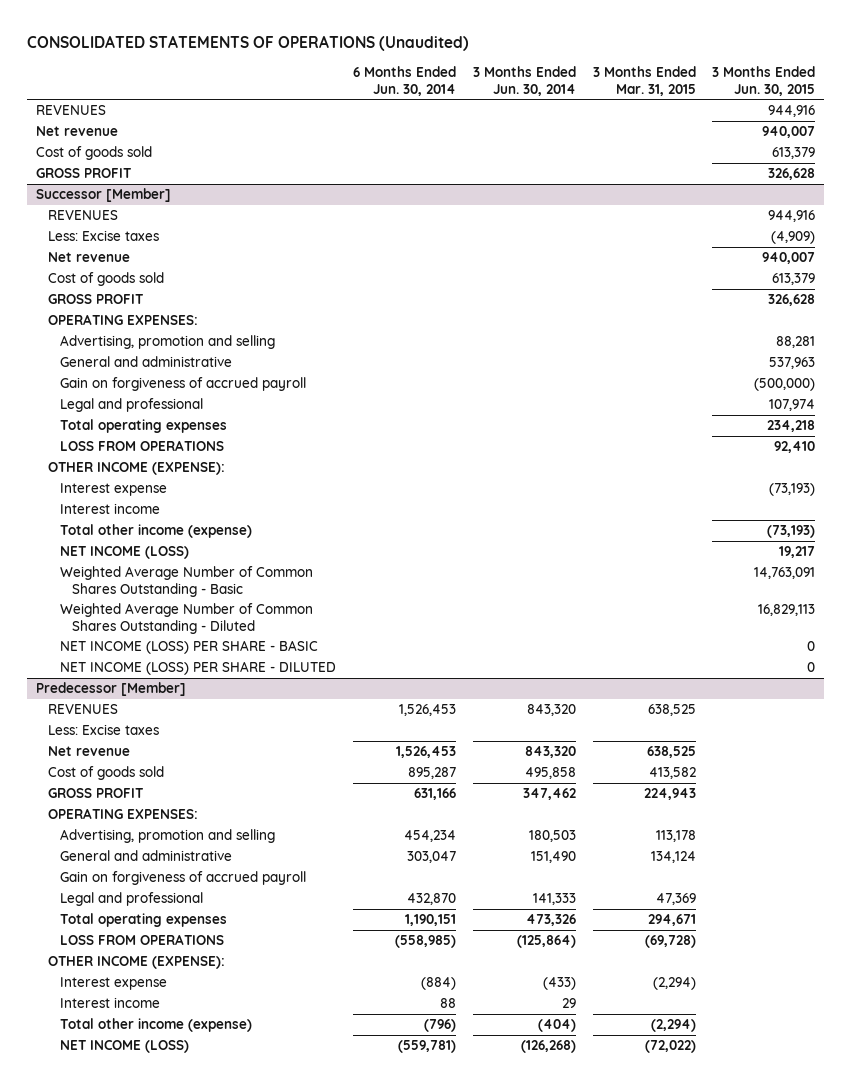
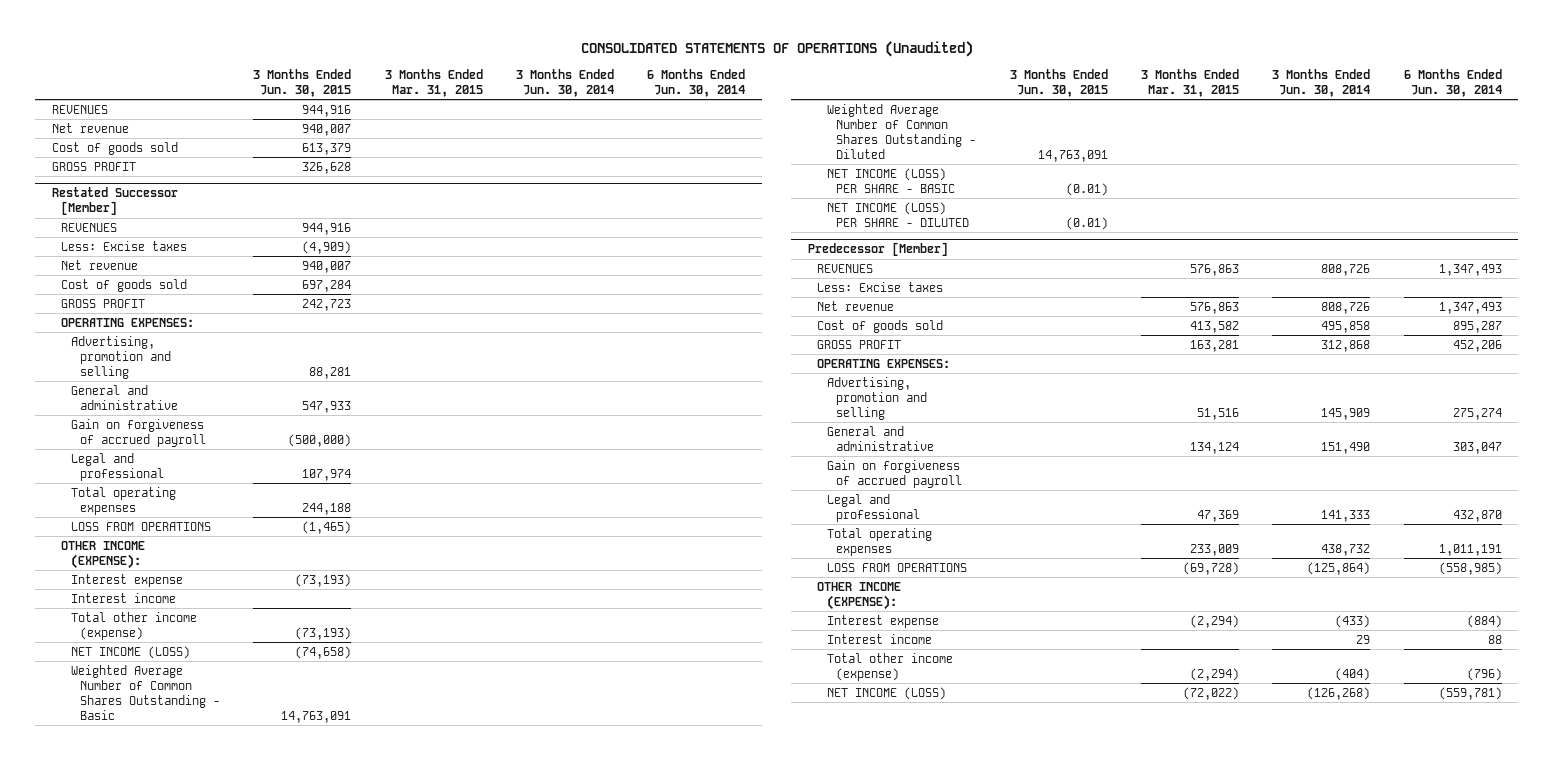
[35,188,171,203] Successor [Member] -> [51,187,178,216] Restated Successor [Member]
[772,273,816,286] 613,379 -> [302,279,352,292] 697,284
[768,294,816,307] 326,628 -> [302,298,352,311] 242,723
[769,357,816,370] 537,963 -> [302,400,352,413] 547,933
[767,420,816,433] 234,218 -> [302,502,352,515] 244,188
[774,441,816,454] 92,410 -> [302,520,352,534] (1,465)
[779,546,816,559] 19,217 -> [295,645,352,659] (74,658)
[758,604,816,617] 16,829,113 -> [1037,149,1108,162] 14,763,091
[807,641,816,652] 0 -> [1065,182,1108,196] (0.01)
[807,662,816,673] 0 -> [1065,216,1108,230] (0.01)
[398,704,456,717] 1,526,453 -> [1438,263,1502,276] 1,347,493
[526,704,576,717] 843,320 -> [1321,263,1371,276] 808,726
[647,704,696,717] 638,525 -> [1189,263,1239,276] 576,863
[395,746,456,759] 1,526,453 -> [1438,301,1502,314] 1,347,493
[524,746,576,759] 843,320 -> [1321,301,1371,314] 808,726
[646,746,696,759] 638,525 -> [1189,301,1239,314] 576,863
[413,788,456,801] 631,166 -> [1452,339,1502,352] 452,206
[522,788,576,801] 347,462 -> [1321,339,1371,352] 312,868
[643,788,696,801] 224,943 -> [1189,339,1239,352] 163,281
[403,830,456,843] 454,234 -> [1452,407,1502,420] 275,274
[528,830,576,843] 180,503 -> [1321,407,1371,420] 145,909
[655,830,696,843] 113,178 -> [1196,407,1239,420] 51,516
[404,914,456,927] 1,190,151 -> [1438,543,1502,556] 1,011,191
[525,914,576,927] 473,326 -> [1321,543,1371,556] 438,732
[647,914,696,927] 294,671 -> [1189,543,1239,556] 233,009

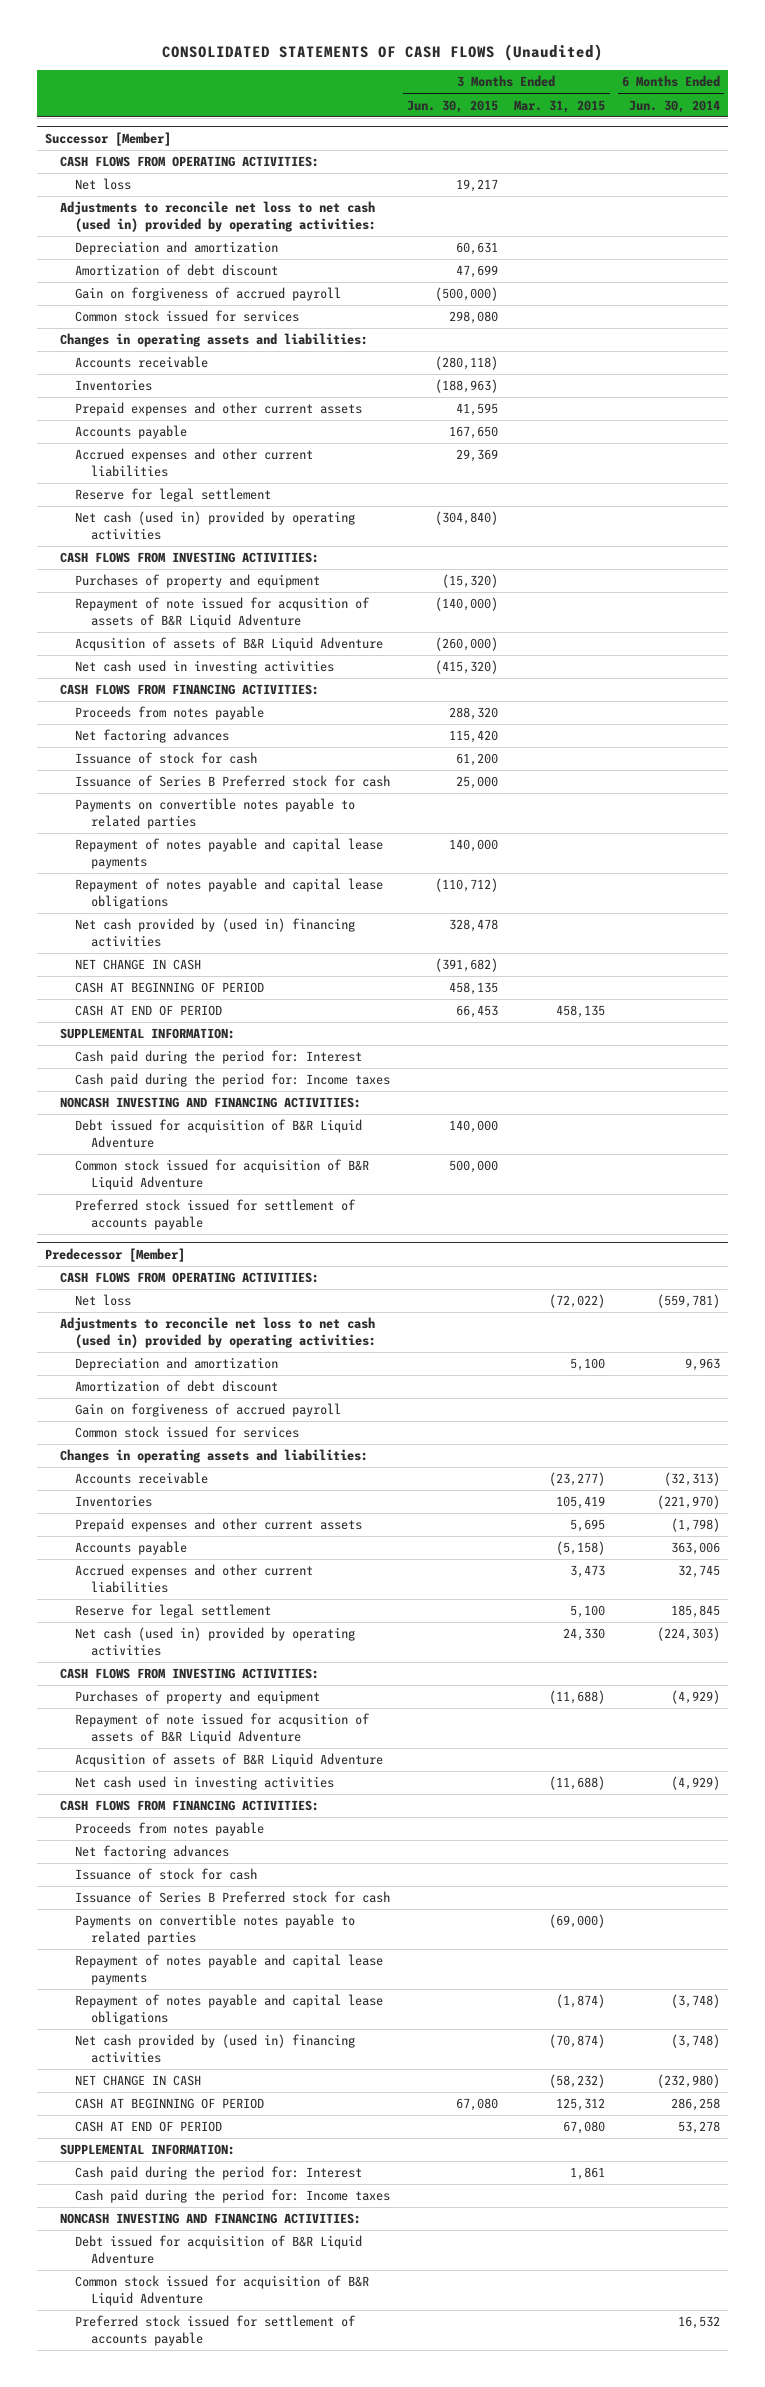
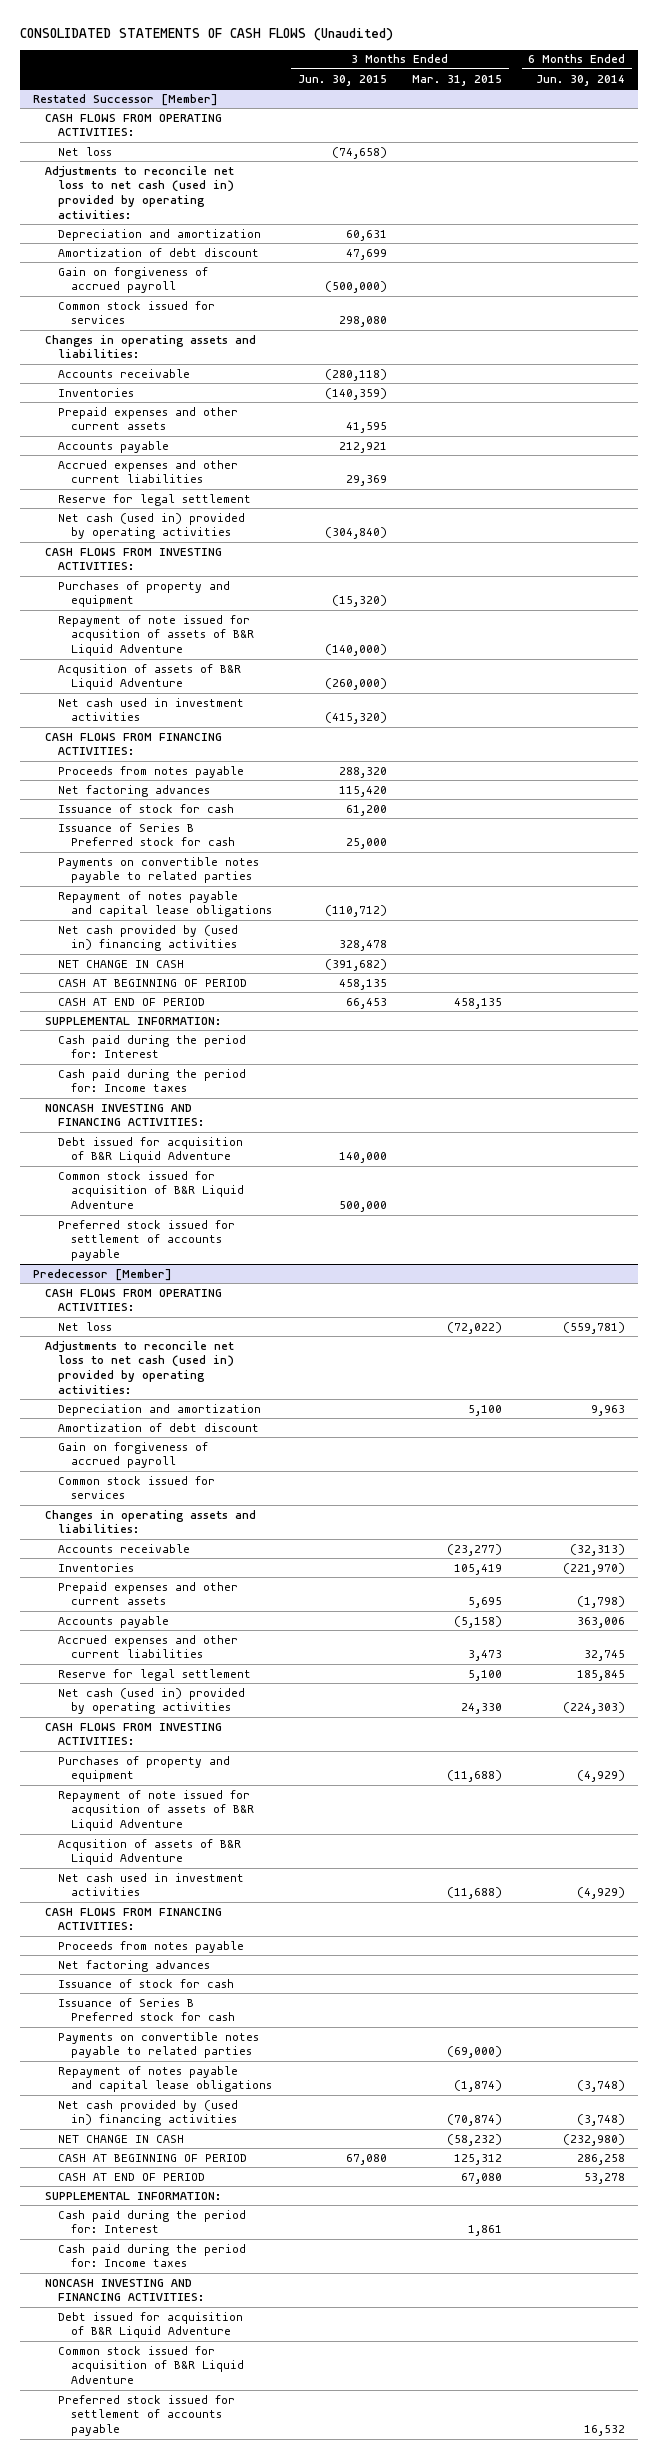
[45,131,172,146] Successor [Member] -> [32,93,218,106] Restated Successor [Member]
[455,179,498,193] 19,217 -> [331,146,387,159] (74,658)
[434,379,498,394] (188,963) -> [324,387,387,400] (140,359)
[448,426,498,440] 167,650 -> [338,441,387,453] 212,921
[75,660,335,675] Net cash used in investing activities -> [58,697,245,722] Net cash used in investment activities
[75,838,384,870] Repayment of notes payable and capital lease payments -> none
[75,1776,335,1791] Net cash used in investing activities -> [58,1872,245,1897] Net cash used in investment activities
[75,1954,384,1986] Repayment of notes payable and capital lease payments -> none

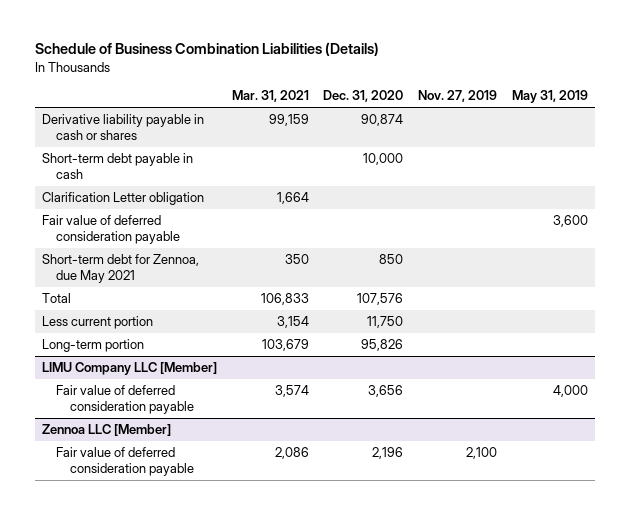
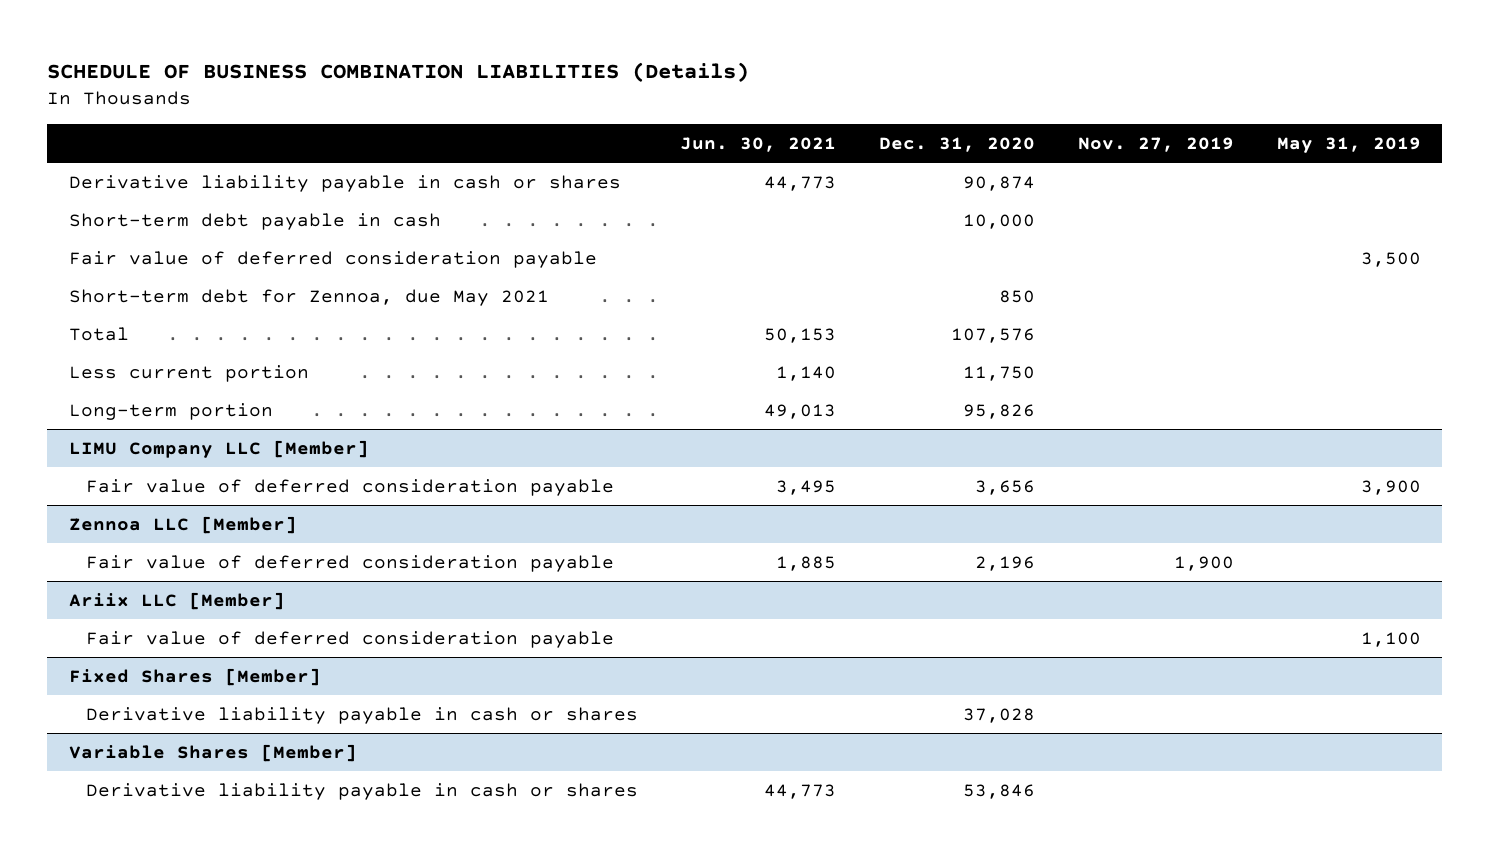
[34,42,379,57] Schedule of Business Combination Liabilities (Details) -> [47,61,750,82] SCHEDULE OF BUSINESS COMBINATION LIABILITIES (Details)
[231,90,309,103] Mar. 31, 2021 -> none
none -> [680,136,837,152] Jun. 30, 2021
[41,192,204,206] Clarification Letter obligation -> none
[552,215,588,228] 3,600 -> [1360,251,1421,267] 3,500
[552,385,588,398] 4,000 -> [1360,479,1421,495] 3,900
[466,447,498,460] 2,100 -> [1173,555,1234,571] 1,900
none -> [68,591,285,610] Ariix LLC [Member]
none -> [85,630,614,648] Fair value of deferred consideration payable
none -> [68,667,321,686] Fixed Shares [Member]
none -> [85,706,638,724] Derivative liability payable in cash or shares
none -> [68,743,357,762] Variable Shares [Member]
none -> [85,782,638,800] Derivative liability payable in cash or shares

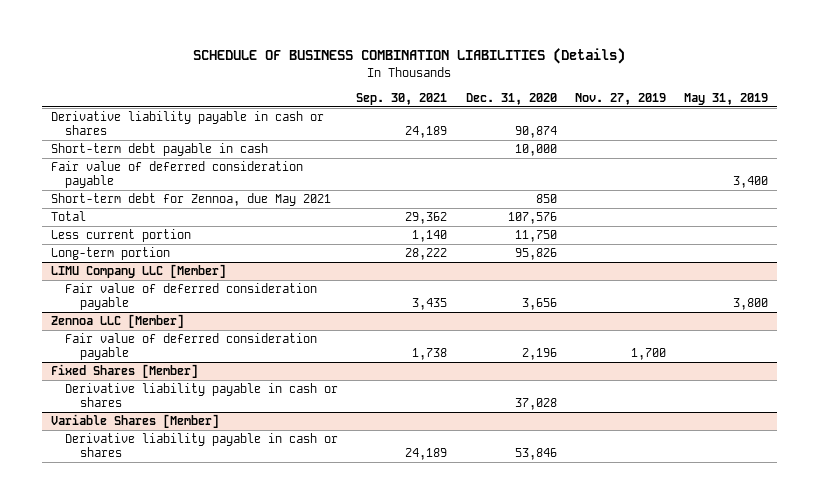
[680,136,837,152] Jun. 30, 2021 -> none
none -> [356,92,448,105] Sep. 30, 2021
[1360,251,1421,267] 3,500 -> [733,176,769,189] 3,400
[1360,479,1421,495] 3,900 -> [733,298,769,311] 3,800
[68,591,285,610] Ariix LLC [Member] -> none
[85,630,614,648] Fair value of deferred consideration payable -> none
[1173,555,1234,571] 1,900 -> [630,348,666,361] 1,700

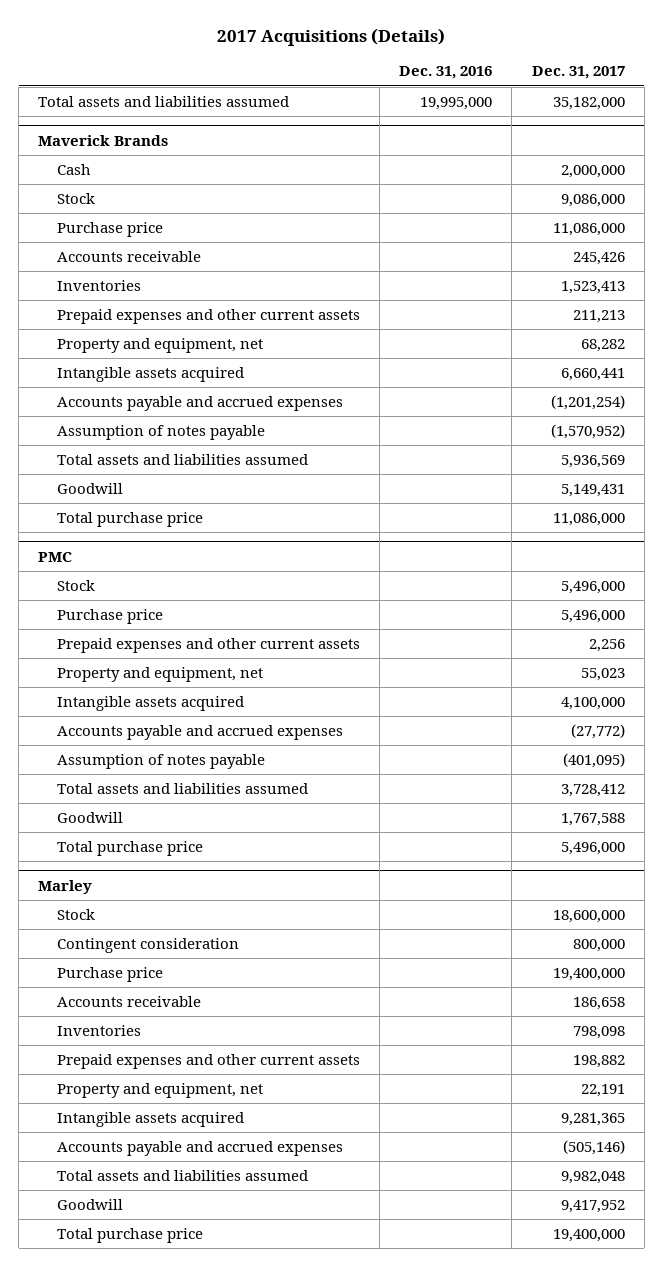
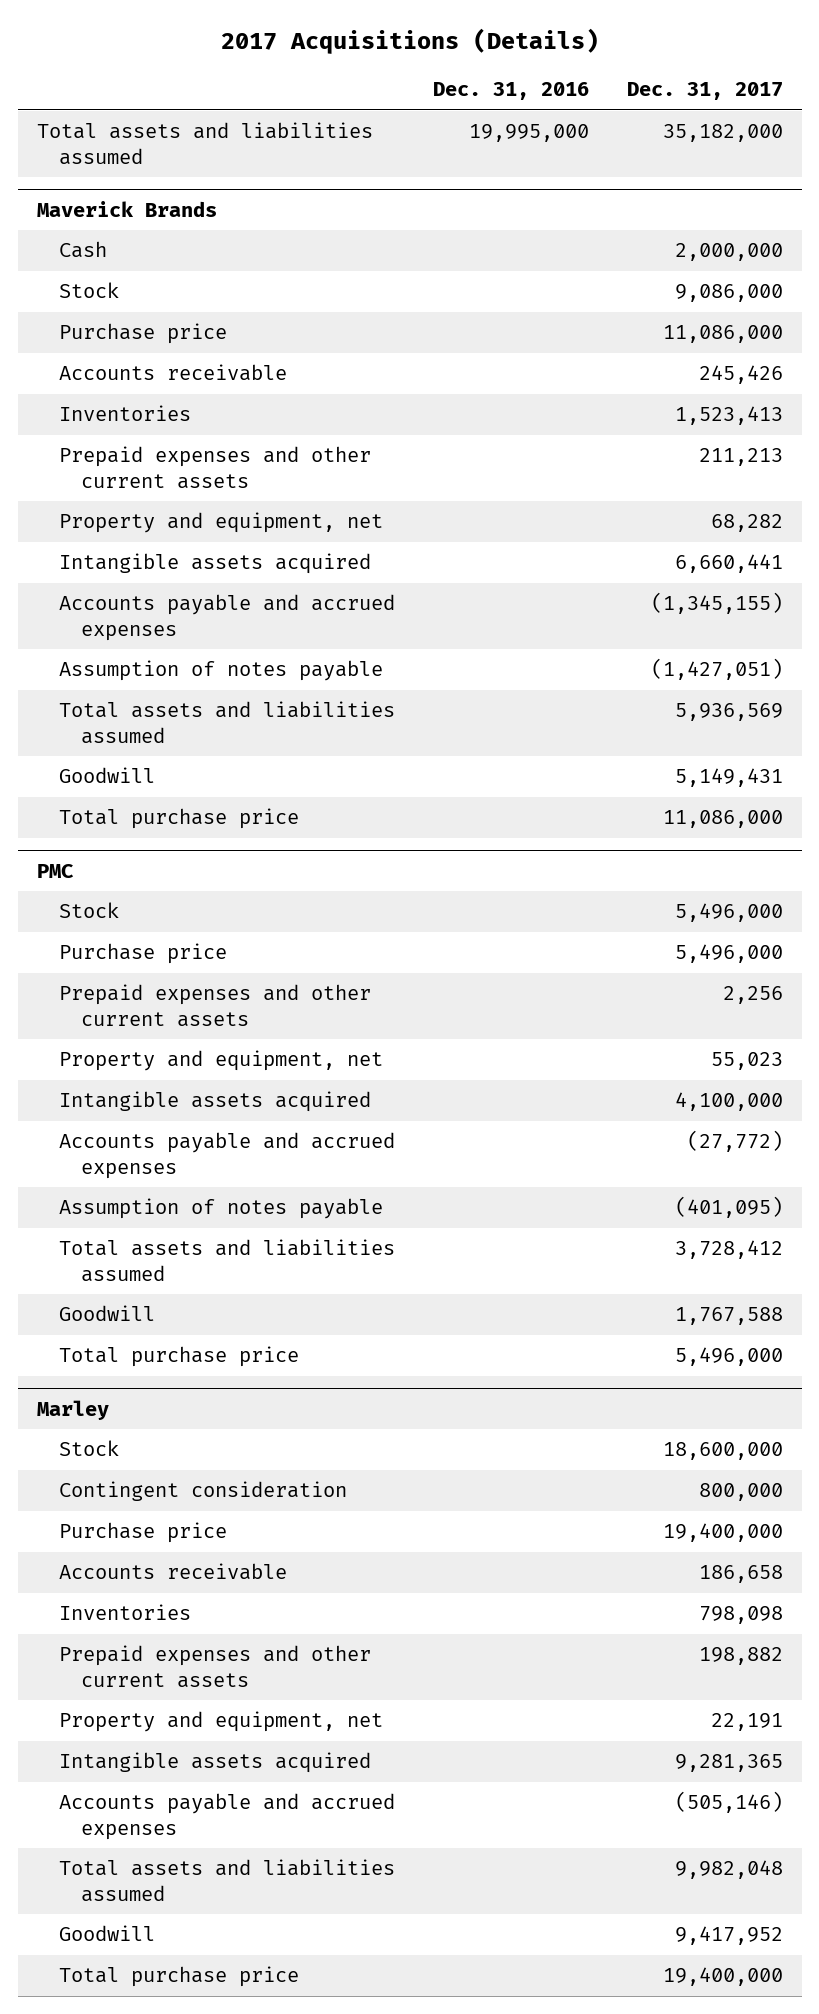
[550,394,625,410] (1,201,254) -> [650,592,783,615] (1,345,155)
[550,423,625,439] (1,570,952) -> [650,658,783,681] (1,427,051)

